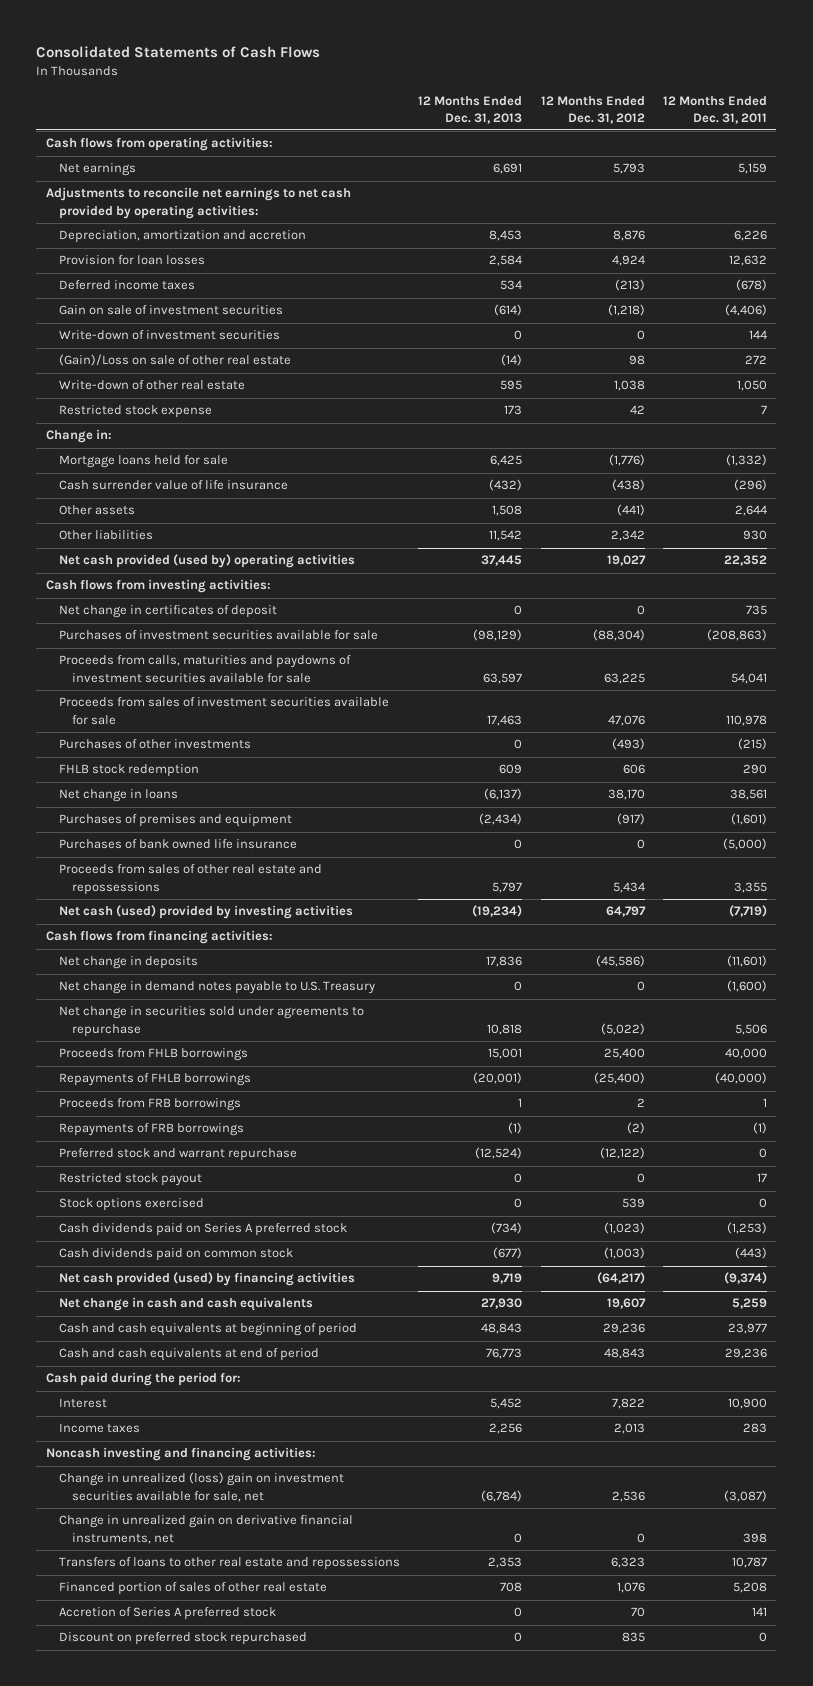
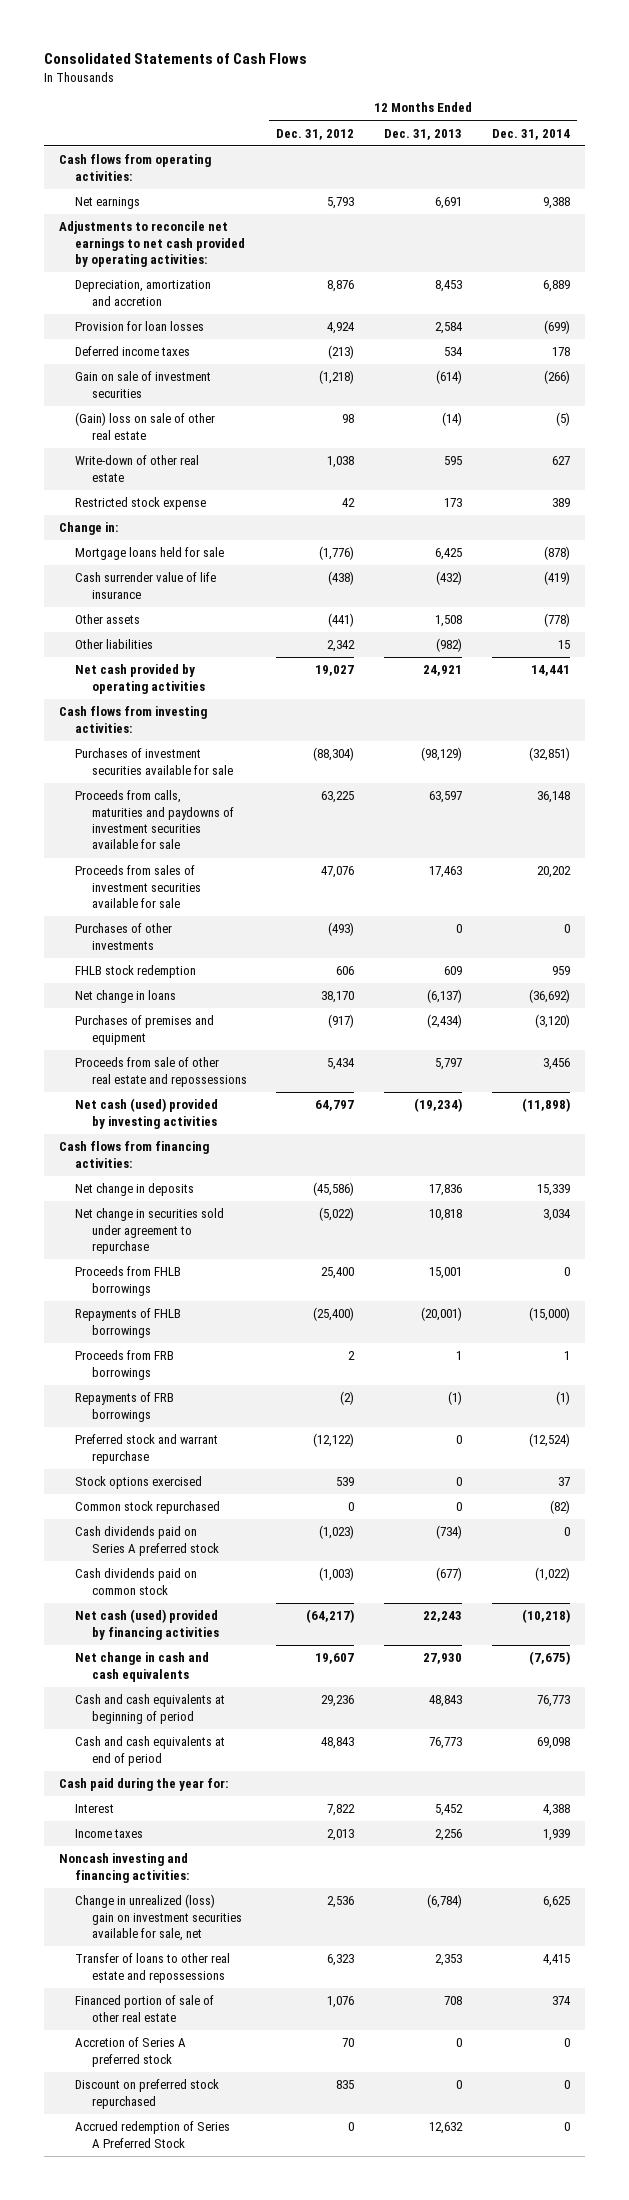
[663,95,768,124] 12 Months Ended Dec. 31, 2011 -> none
none -> [491,128,570,140] Dec. 31, 2014
[58,330,280,341] Write-down of investment securities -> none
[58,354,291,367] (Gain)/Loss on sale of other real estate -> [75,412,216,440] (Gain) loss on sale of other real estate
[489,530,523,542] 11,542 -> [436,638,463,653] (982)
[58,554,355,569] Net cash provided (used by) operating activities -> [75,664,205,694] Net cash provided by operating activities
[481,555,523,567] 37,445 -> [423,665,463,677] 24,921
[58,605,277,619] Net change in certificates of deposit -> none
[58,839,297,850] Purchases of bank owned life insurance -> none
[58,864,322,895] Proceeds from sales of other real estate and repossessions -> [75,1057,247,1087] Proceeds from sale of other real estate and repossessions
[58,981,375,995] Net change in demand notes payable to U.S. Treasury -> none
[58,1006,364,1037] Net change in securities sold under agreements to repurchase -> [75,1208,225,1255] Net change in securities sold under agreement to repurchase
[58,1173,202,1187] Restricted stock payout -> none
[475,1147,523,1160] (12,524) -> [456,1435,463,1445] 0
none -> [75,1501,221,1515] Common stock repurchased
[58,1272,355,1287] Net cash provided (used) by financing activities -> [75,1609,219,1640] Net cash (used) provided by financing activities
[492,1273,523,1285] 9,719 -> [423,1611,463,1623] 22,243
[45,1372,241,1387] Cash paid during the period for: -> [59,1778,229,1792] Cash paid during the year for:
[58,1515,353,1544] Change in unrealized gain on derivative financial instruments, net -> none
[58,1557,400,1571] Transfers of loans to other real estate and repossessions -> [75,1953,231,1983] Transfer of loans to other real estate and repossessions
[58,1582,327,1596] Financed portion of sales of other real estate -> [75,1995,215,2022] Financed portion of sale of other real estate
none -> [75,2121,231,2148] Accrued redemption of Series A Preferred Stock

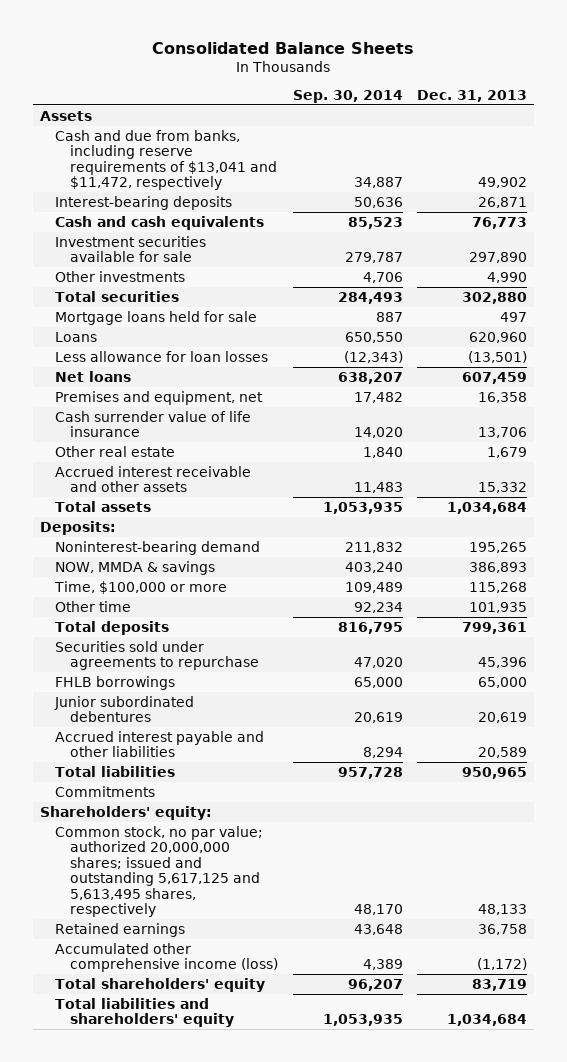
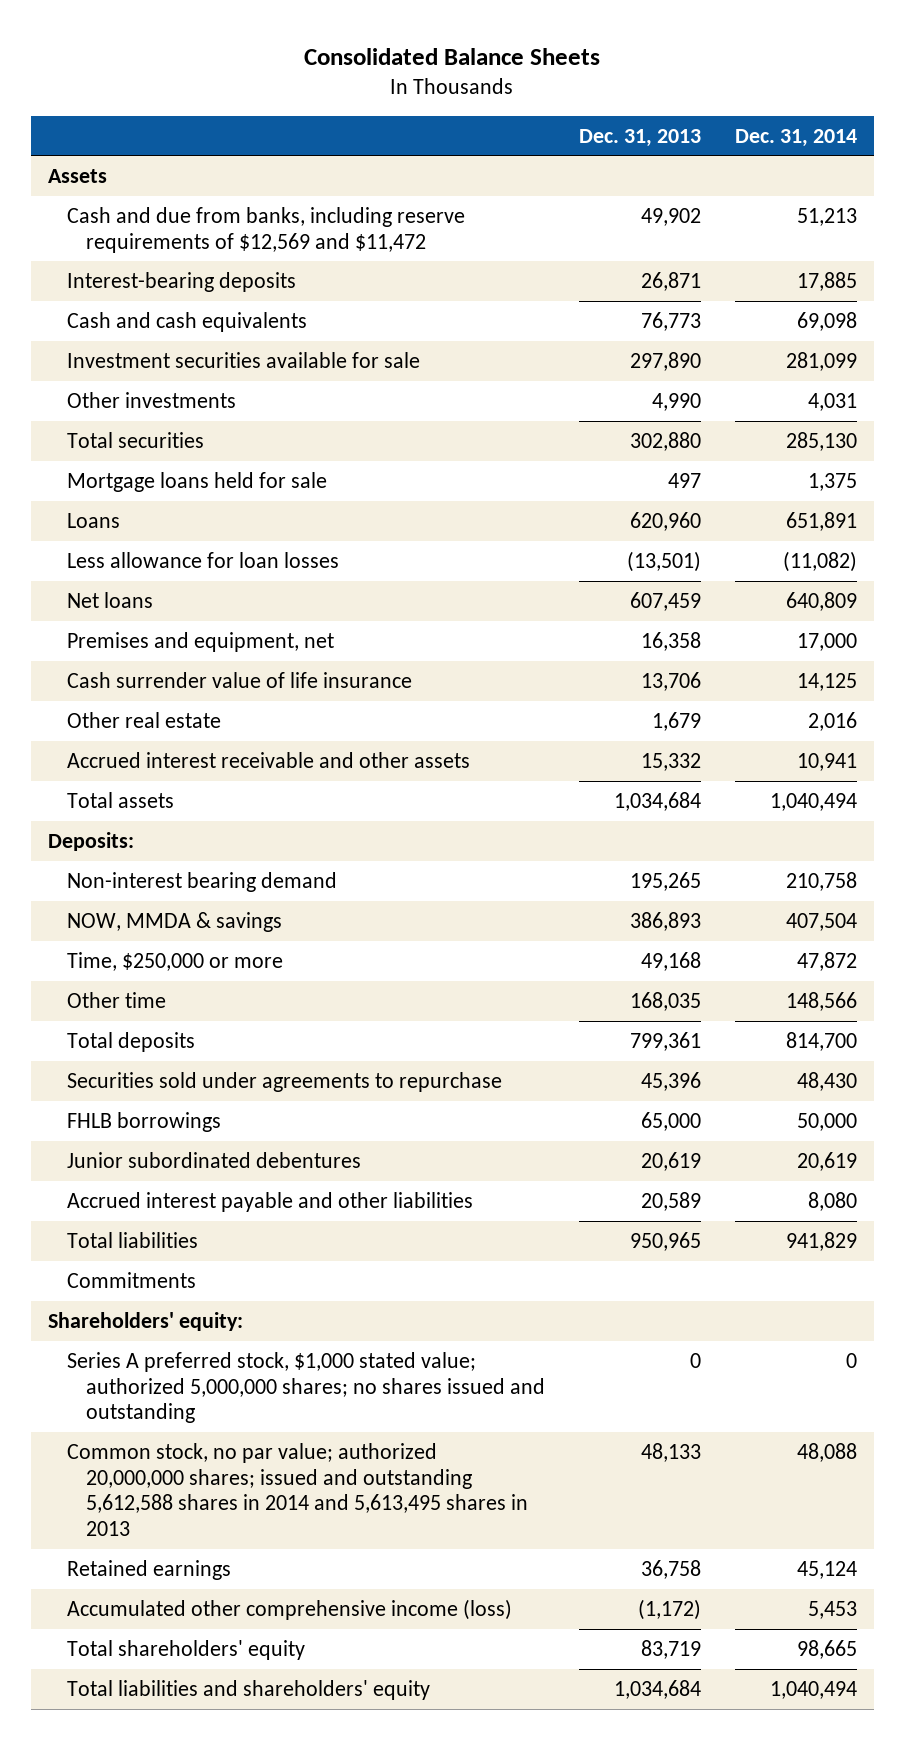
[292,90,403,104] Sep. 30, 2014 -> none
none -> [734,128,857,147] Dec. 31, 2014
[55,129,278,191] Cash and due from banks, including reserve requirements of $13,041 and $11,472, respectively -> [66,206,465,253] Cash and due from banks, including reserve requirements of $12,569 and $11,472
[55,540,261,555] Noninterest-bearing demand -> [66,871,337,892] Non-interest bearing demand
[54,580,228,594] Time, $100,000 or more -> [66,951,283,971] Time, $250,000 or more
[468,581,527,593] 115,268 -> [640,951,701,971] 49,168
[468,601,527,613] 101,935 -> [629,991,701,1011] 168,035
none -> [66,1351,545,1424] Series A preferred stock, $1,000 stated value; authorized 5,000,000 shares; no shares issued and outstanding
[55,825,264,918] Common stock, no par value; authorized 20,000,000 shares; issued and outstanding 5,617,125 and 5,613,495 shares, respectively -> [66,1442,528,1536] Common stock, no par value; authorized 20,000,000 shares; issued and outstanding 5,612,588 shares in 2014 and 5,613,495 shares in 2013

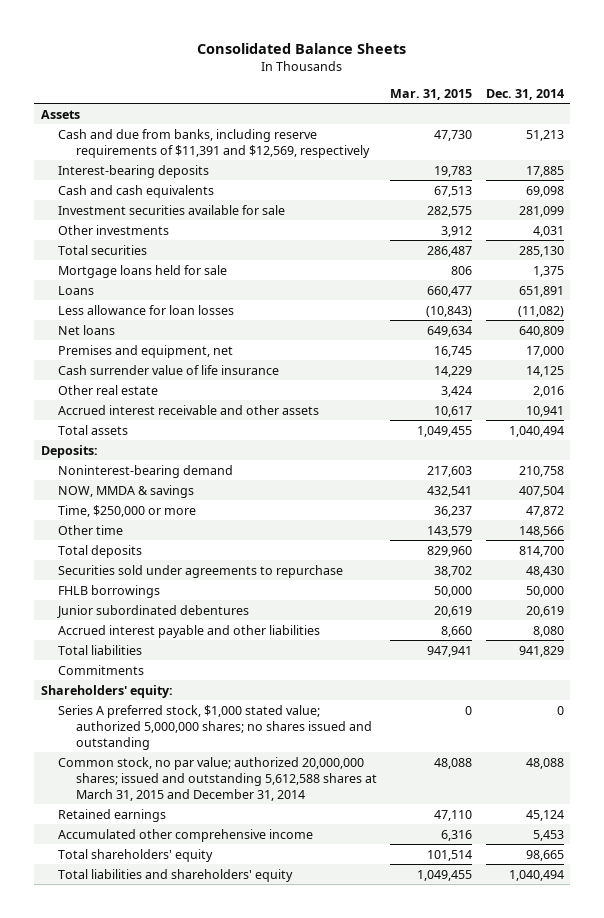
[578,128,701,147] Dec. 31, 2013 -> none
none -> [390,88,473,100] Mar. 31, 2015
[66,206,465,253] Cash and due from banks, including reserve requirements of $12,569 and $11,472 -> [58,128,371,158] Cash and due from banks, including reserve requirements of $11,391 and $12,569, respectively
[66,871,337,892] Non-interest bearing demand -> [58,464,234,478] Noninterest-bearing demand
[66,1442,528,1536] Common stock, no par value; authorized 20,000,000 shares; issued and outstanding 5,612,588 shares in 2014 and 5,613,495 shares in 2013 -> [58,756,378,801] Common stock, no par value; authorized 20,000,000 shares; issued and outstanding 5,612,588 shares at March 31, 2015 and December 31, 2014
[66,1598,512,1620] Accumulated other comprehensive income (loss) -> [58,828,314,842] Accumulated other comprehensive income

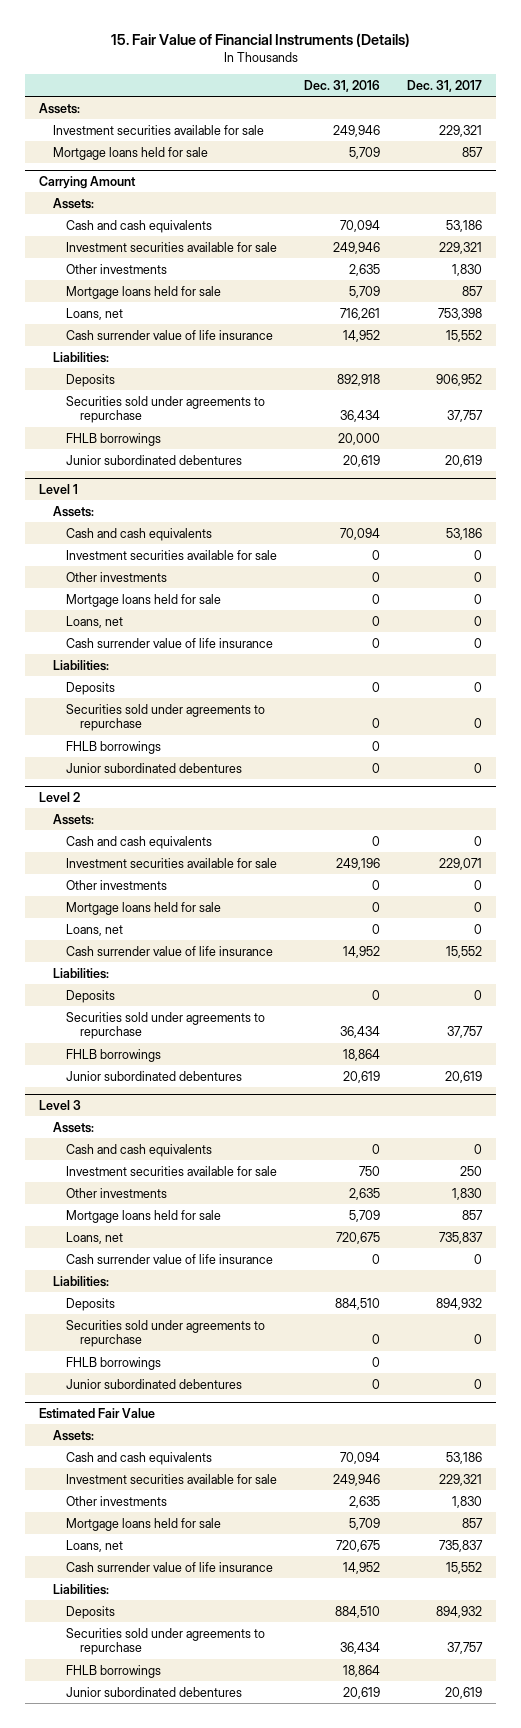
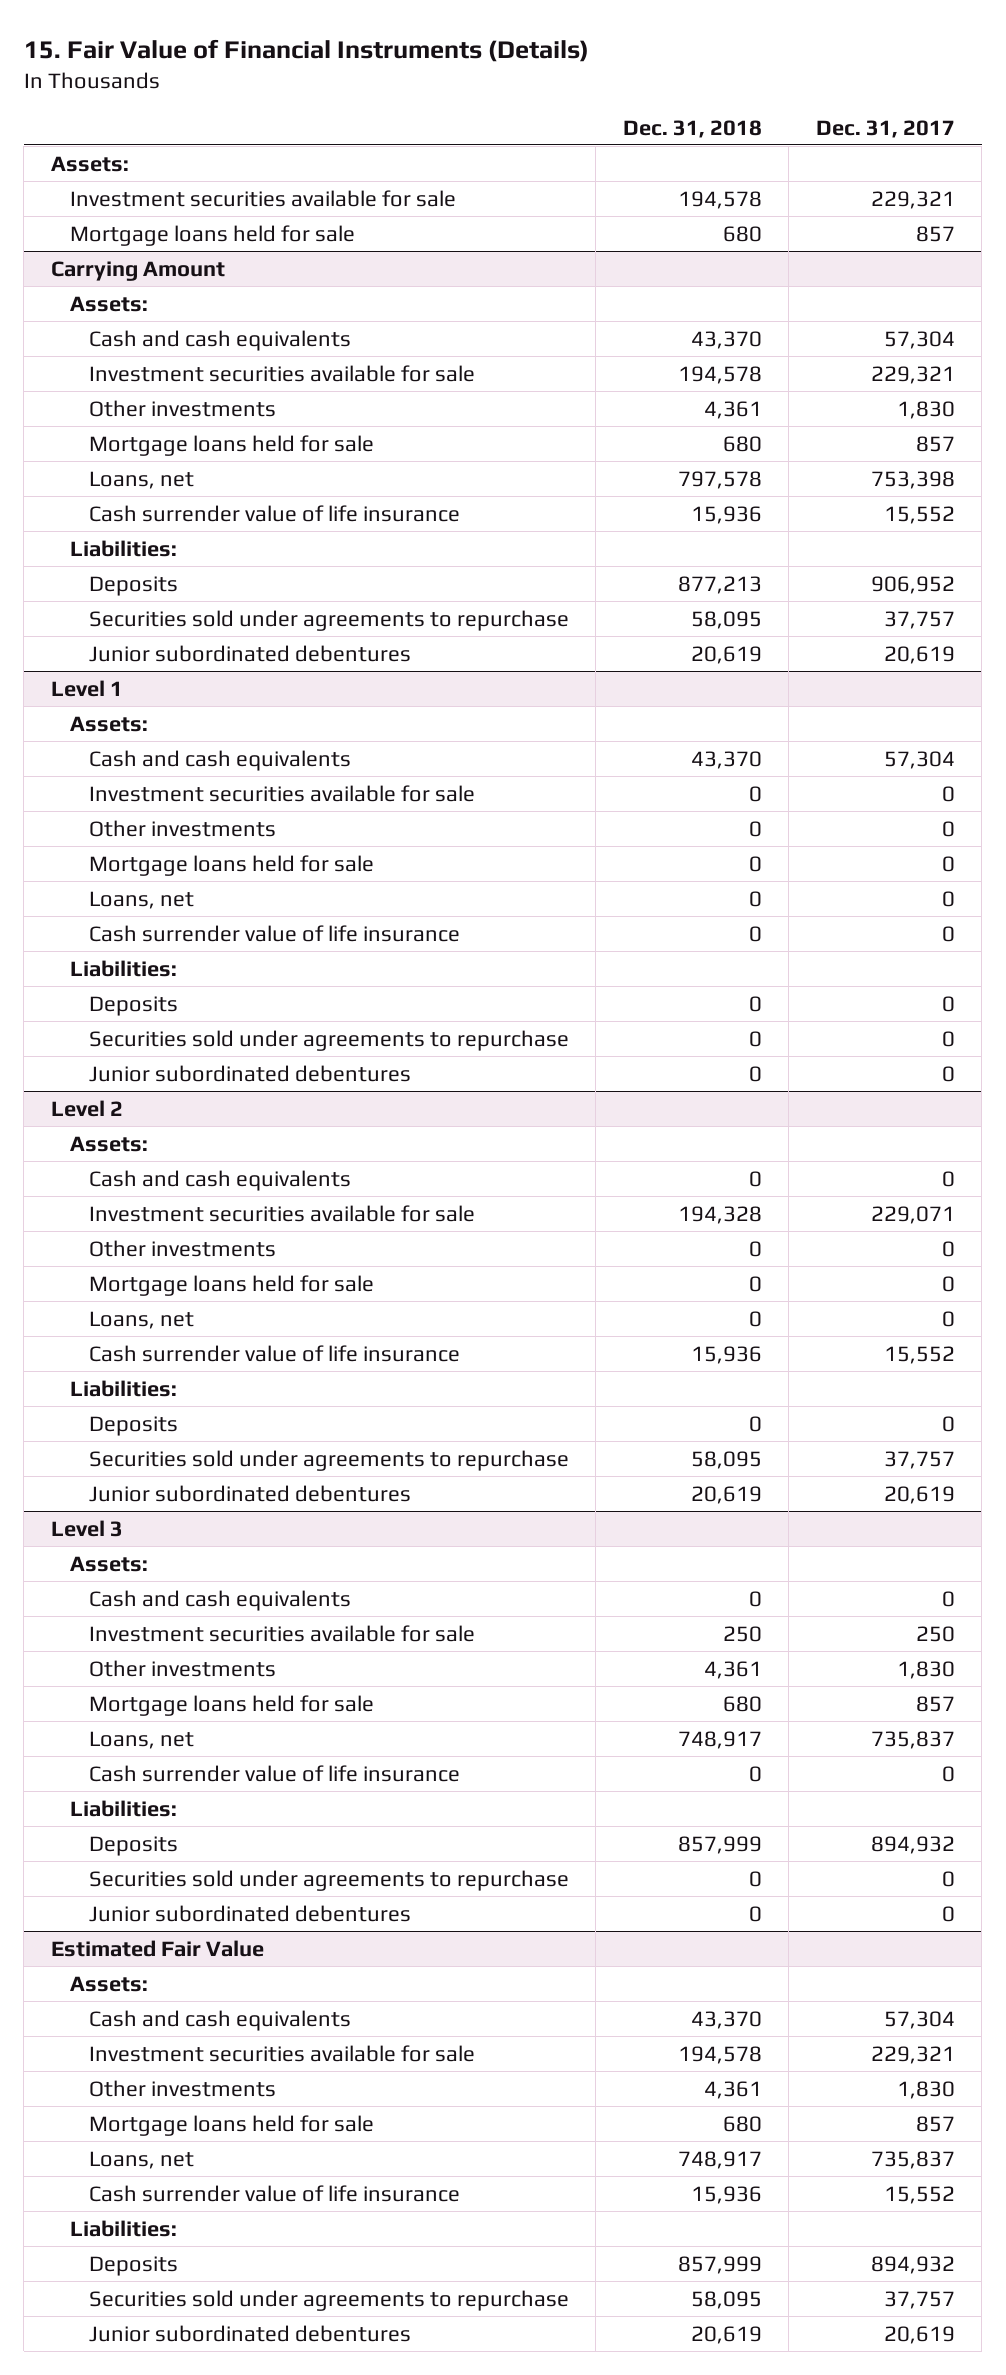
[304,79,381,92] Dec. 31, 2016 -> none
none -> [622,119,762,138] Dec. 31, 2018
[446,219,483,232] 53,186 -> [883,330,955,349] 57,304
[66,432,162,446] FHLB borrowings -> none
[446,527,483,540] 53,186 -> [883,750,955,769] 57,304
[66,740,162,754] FHLB borrowings -> none
[66,1048,162,1062] FHLB borrowings -> none
[66,1356,162,1370] FHLB borrowings -> none
[446,1451,483,1464] 53,186 -> [883,2010,955,2029] 57,304
[66,1664,162,1678] FHLB borrowings -> none

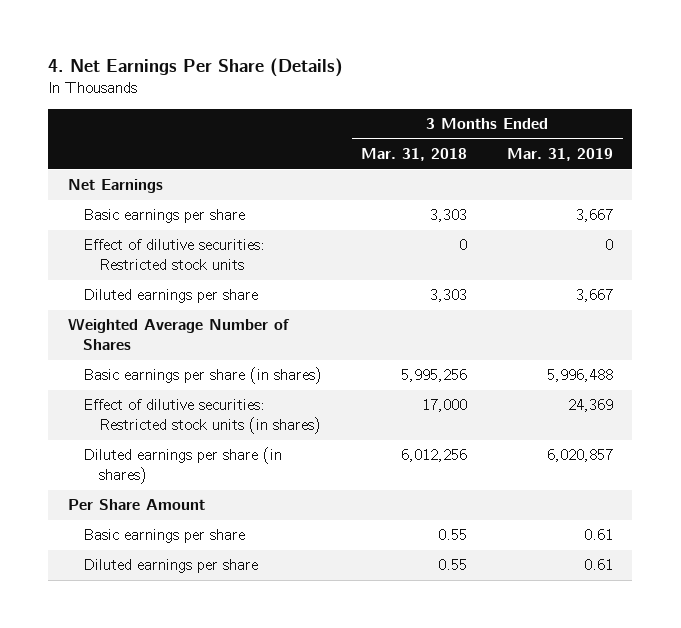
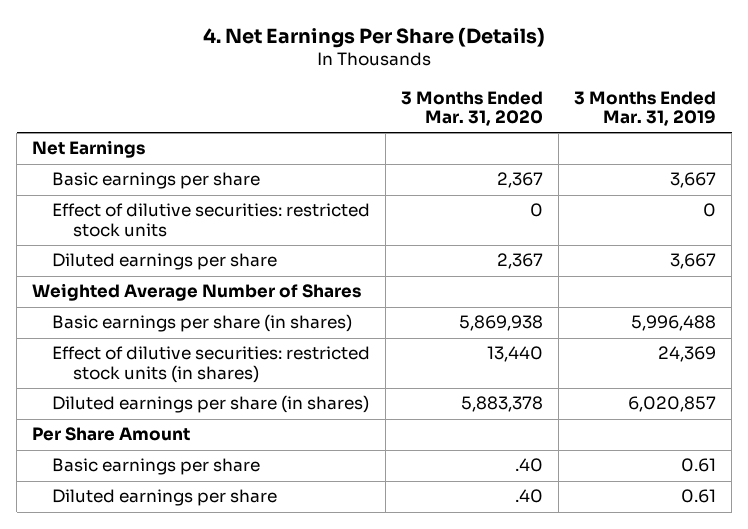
[361,148,468,162] Mar. 31, 2018 -> none
none -> [401,90,544,127] 3 Months Ended Mar. 31, 2020
[83,239,266,271] Effect of dilutive securities: Restricted stock units -> [52,203,371,237] Effect of dilutive securities: restricted stock units
[83,399,321,435] Effect of dilutive securities: Restricted stock units (in shares) -> [52,346,371,383] Effect of dilutive securities: restricted stock units (in shares)

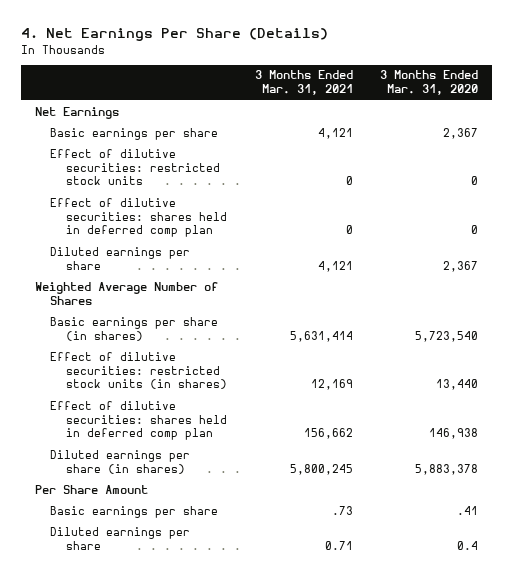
[574,90,717,127] 3 Months Ended Mar. 31, 2019 -> none
none -> [254,70,353,96] 3 Months Ended Mar. 31, 2021
none -> [50,197,228,238] Effect of dilutive securities: shares held in deferred comp plan
[459,315,544,332] 5,869,938 -> [415,330,479,342] 5,723,540
none -> [50,400,228,441] Effect of dilutive securities: shares held in deferred comp plan
[515,458,544,473] .40 -> [457,505,479,515] .41
[515,489,544,504] .40 -> [457,540,479,550] 0.4

